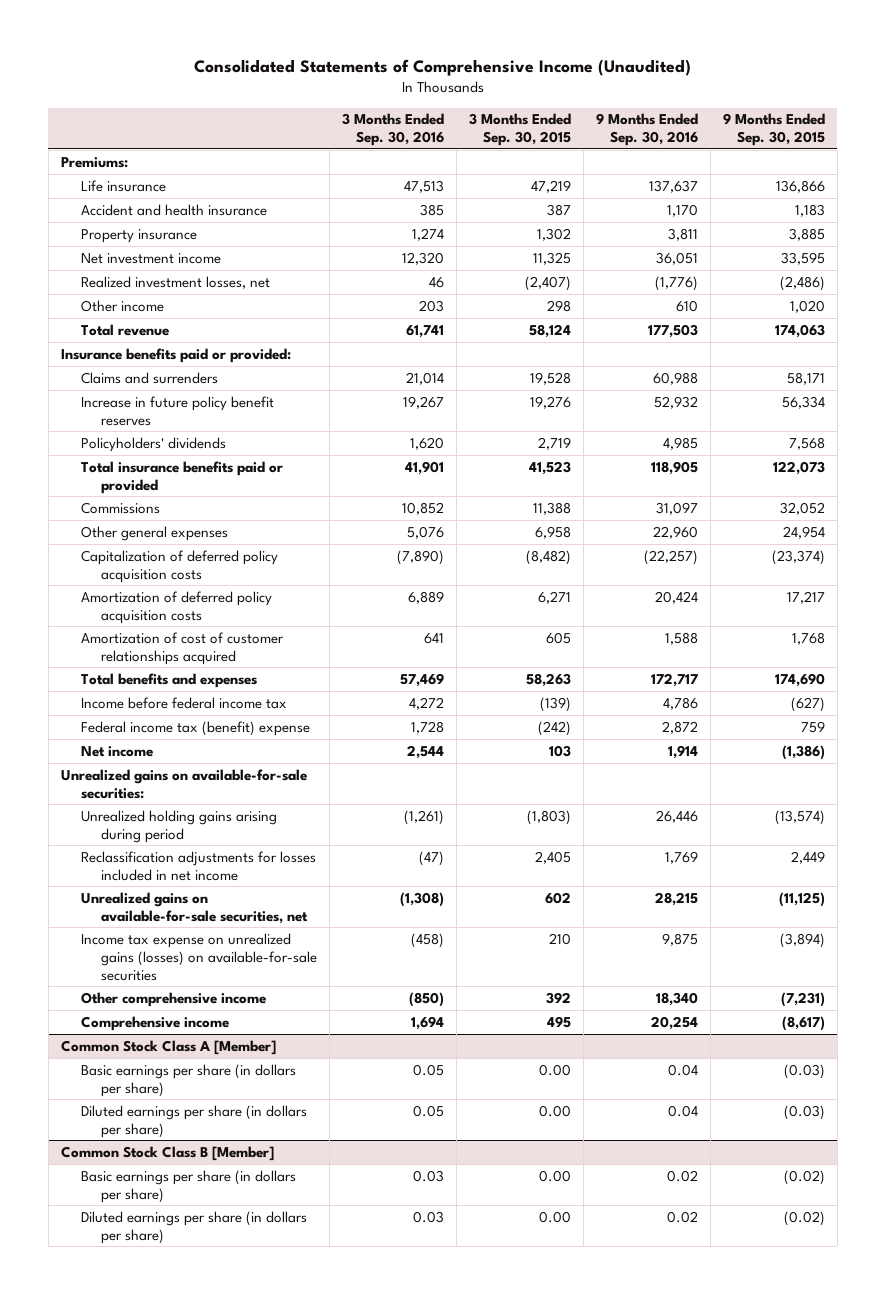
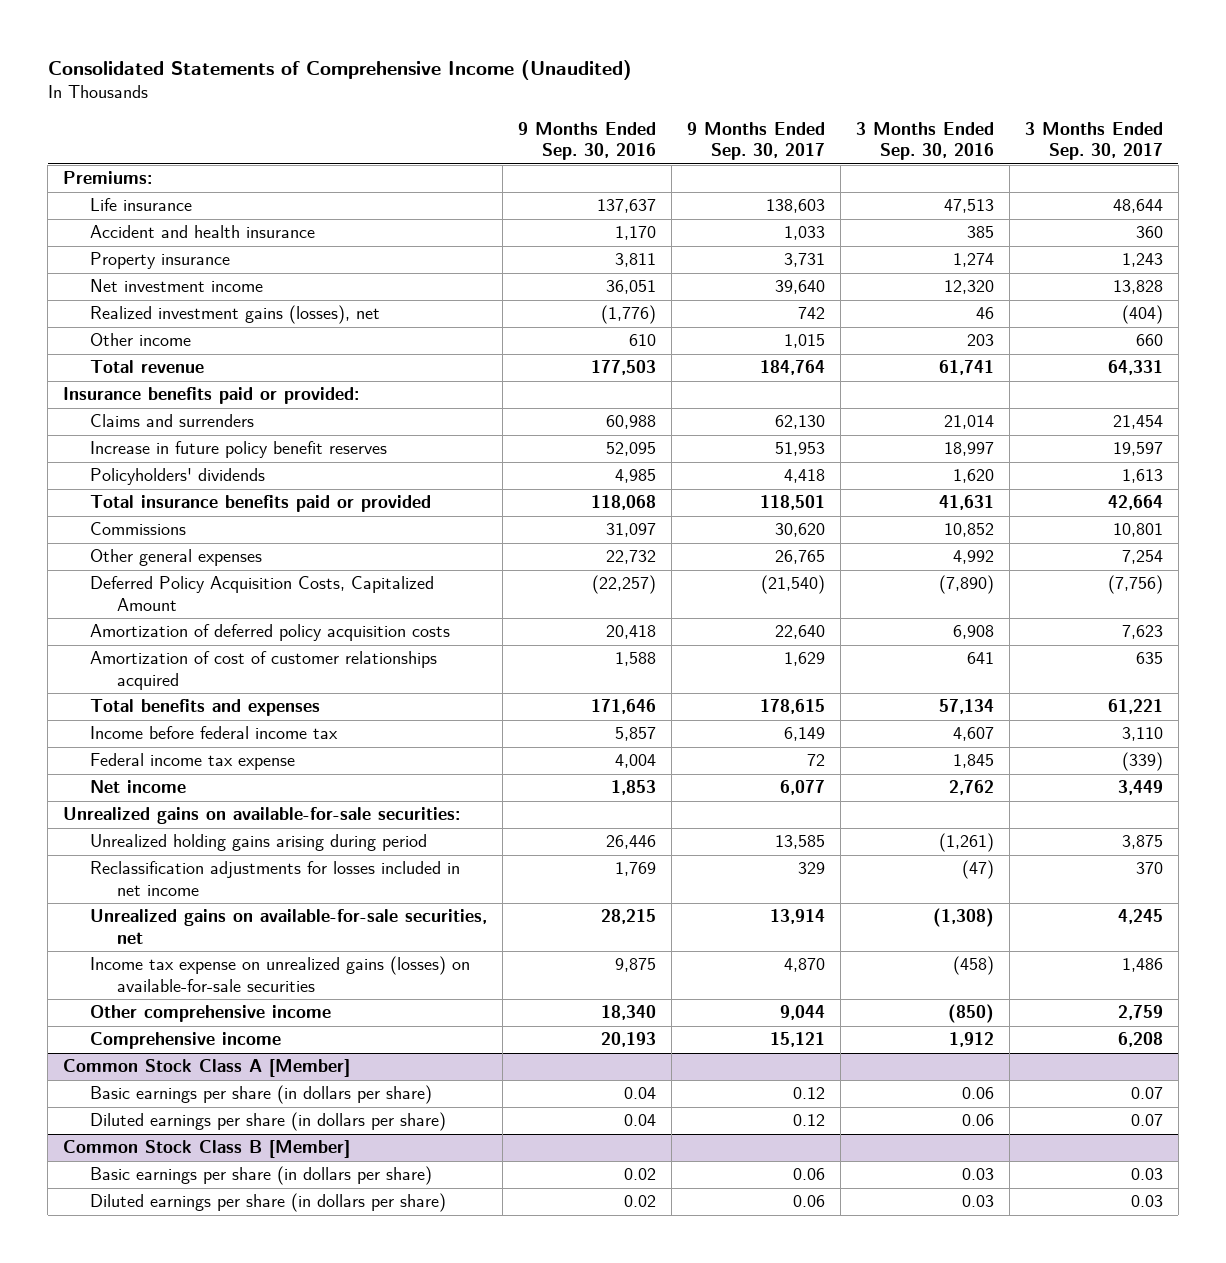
[468,113,571,147] 3 Months Ended Sep. 30, 2015 -> none
[722,113,825,147] 9 Months Ended Sep. 30, 2015 -> none
none -> [687,121,826,161] 9 Months Ended Sep. 30, 2017
none -> [1025,121,1164,161] 3 Months Ended Sep. 30, 2017
[80,275,270,289] Realized investment losses, net -> [90,305,381,325] Realized investment gains (losses), net
[402,395,444,409] 19,267 -> [944,442,995,457] 18,997
[653,395,698,409] 52,932 -> [606,442,657,457] 52,095
[404,460,444,475] 41,901 -> [939,495,995,511] 41,631
[650,460,698,475] 118,905 -> [591,495,657,511] 118,068
[406,525,444,539] 5,076 -> [953,550,995,565] 4,992
[652,525,698,539] 22,960 -> [606,550,657,565] 22,732
[80,549,278,583] Capitalization of deferred policy acquisition costs -> [90,576,435,611] Deferred Policy Acquisition Costs, Capitalized Amount
[407,590,444,604] 6,889 -> [953,625,995,640] 6,908
[654,590,698,604] 20,424 -> [606,625,657,640] 20,418
[399,672,444,687] 57,469 -> [939,699,995,715] 57,134
[650,672,698,687] 172,717 -> [591,699,657,715] 171,646
[408,696,444,710] 4,272 -> [953,727,995,742] 4,607
[662,696,698,710] 4,786 -> [615,727,657,742] 5,857
[80,720,310,736] Federal income tax (benefit) expense -> [90,753,296,771] Federal income tax expense
[410,720,444,734] 1,728 -> [953,754,995,769] 1,845
[661,720,698,734] 2,872 -> [615,754,657,769] 4,004
[406,744,444,759] 2,544 -> [949,780,995,796] 2,762
[667,744,698,759] 1,914 -> [611,780,657,796] 1,853
[410,1015,444,1030] 1,694 -> [949,1032,995,1048] 1,912
[650,1015,698,1030] 20,254 -> [601,1032,657,1048] 20,193
[412,1063,444,1076] 0.05 -> [962,1087,995,1100] 0.06
[412,1104,444,1117] 0.05 -> [962,1114,995,1127] 0.06

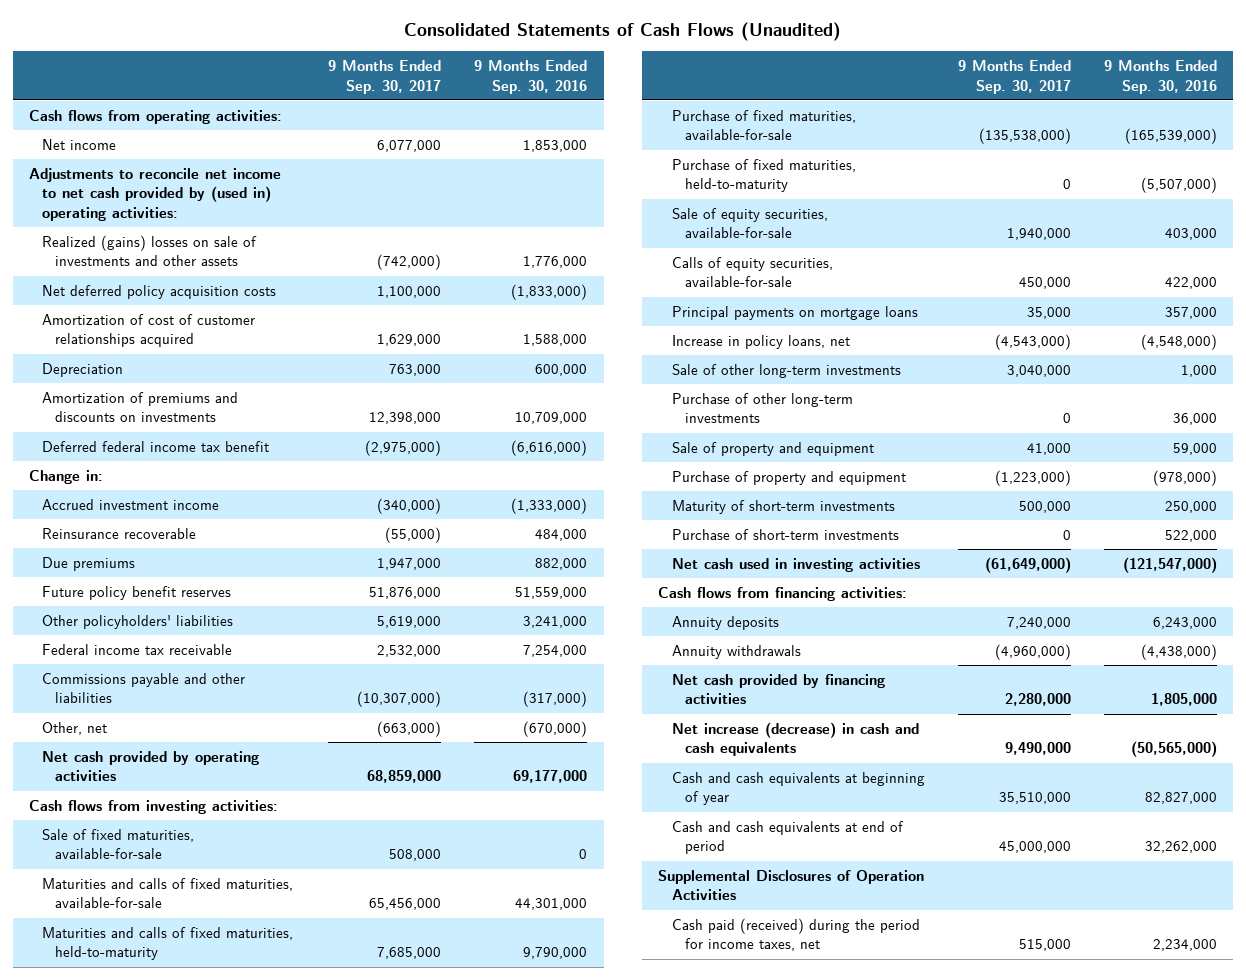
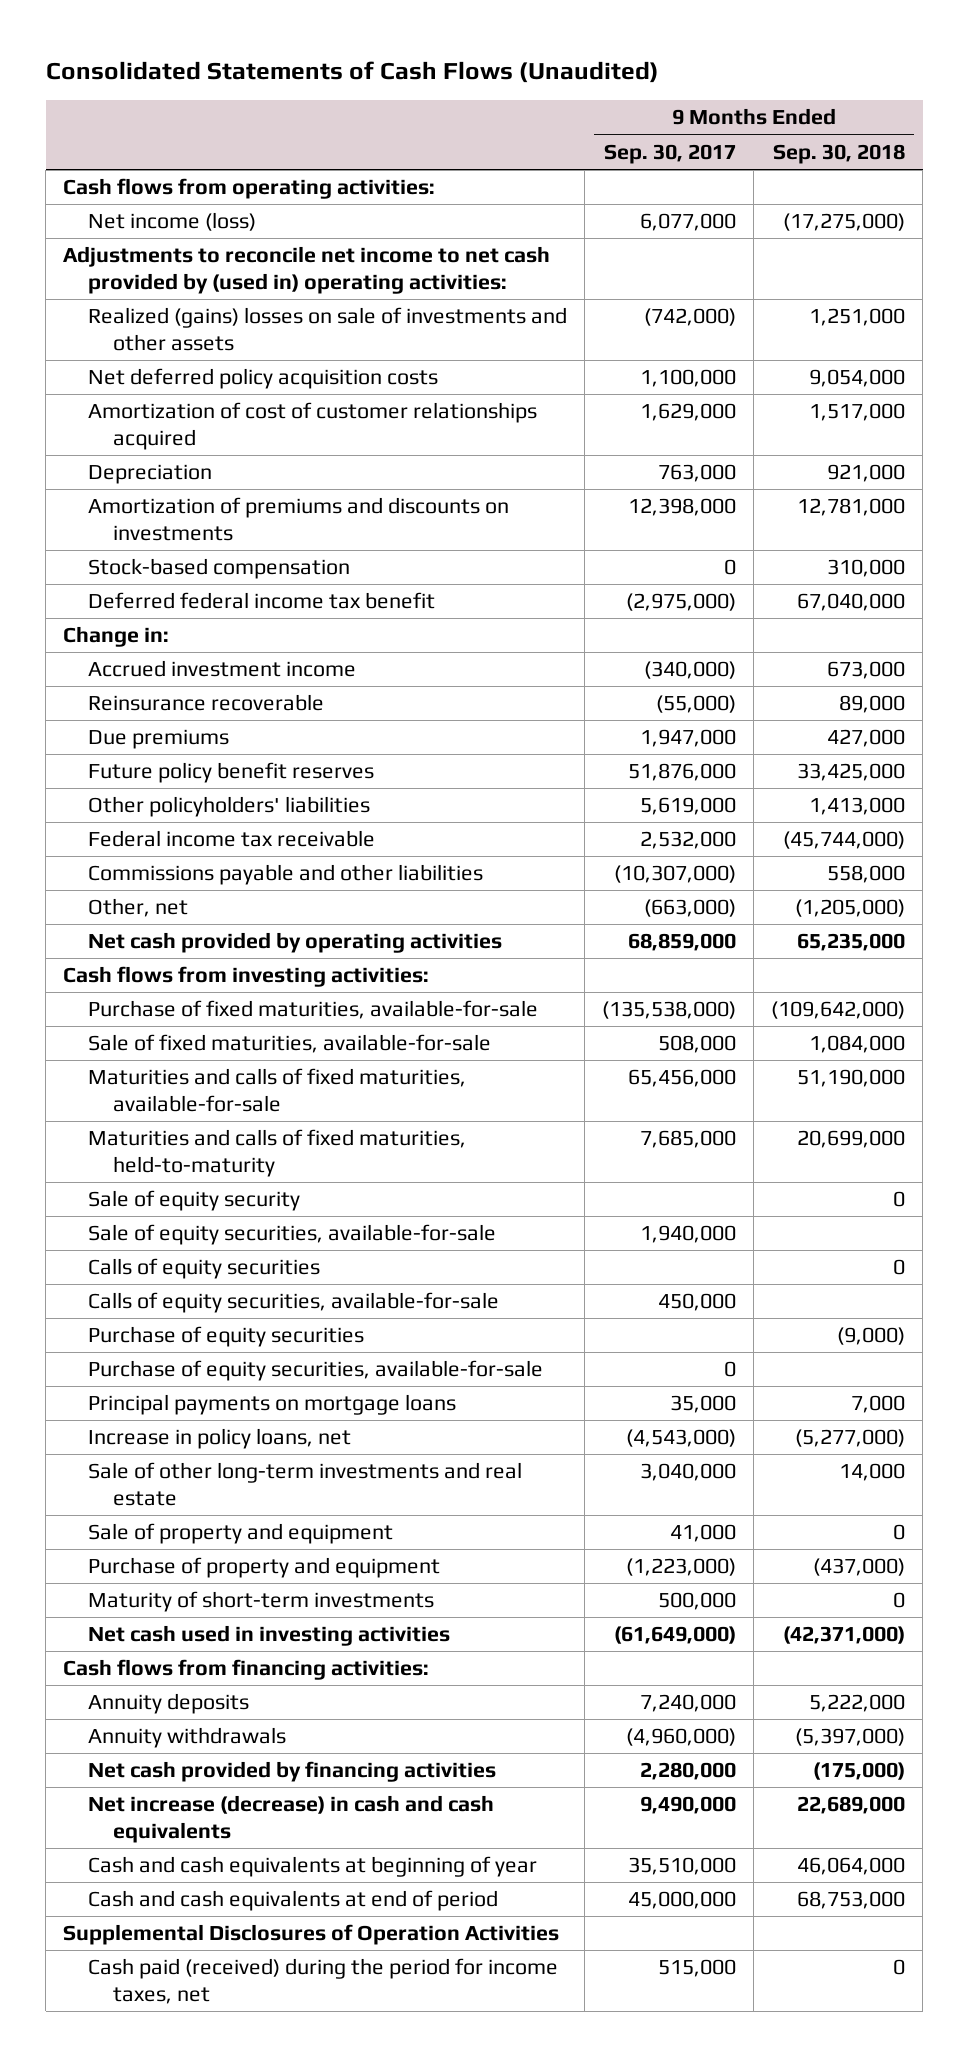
[474,60,588,94] 9 Months Ended Sep. 30, 2016 -> none
none -> [773,143,906,164] Sep. 30, 2018
[42,138,117,150] Net income -> [88,212,257,232] Net income (loss)
none -> [88,558,351,580] Stock-based compensation
[671,109,856,141] Purchase of fixed maturities, available-for-sale -> [88,1000,539,1020] Purchase of fixed maturities, available-for-sale
[671,158,856,193] Purchase of fixed maturities, held-to-maturity -> none
none -> [88,1190,301,1212] Sale of equity security
none -> [88,1258,321,1280] Calls of equity securities
none -> [88,1326,365,1348] Purchase of equity securities
none -> [88,1360,544,1382] Purchase of equity securities, available-for-sale
[671,392,853,424] Purchase of other long-term investments -> none
[671,363,901,378] Sale of other long-term investments -> [88,1462,523,1506] Sale of other long-term investments and real estate
[671,528,899,540] Purchase of short-term investments -> none

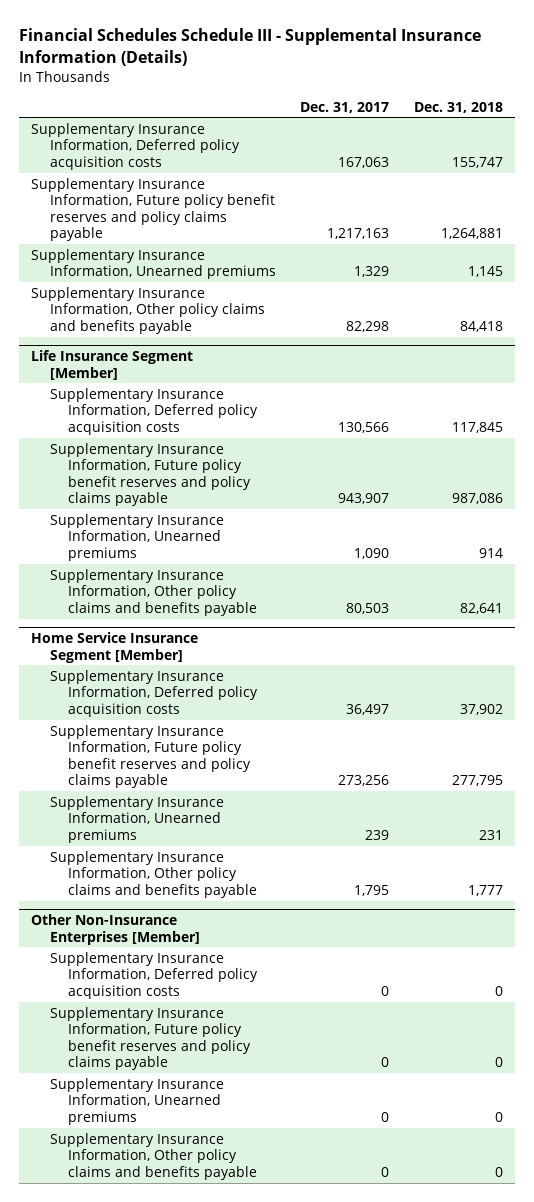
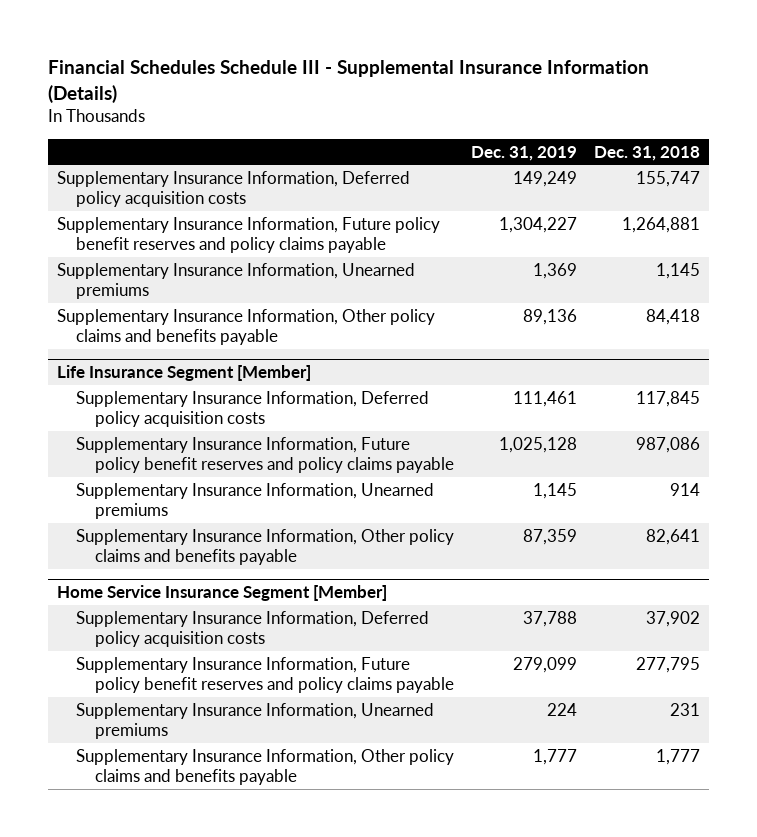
[300,101,390,113] Dec. 31, 2017 -> none
none -> [471,145,578,161] Dec. 31, 2019
[31,913,200,945] Other Non-Insurance Enterprises [Member] -> none
[49,951,259,999] Supplementary Insurance Information, Deferred policy acquisition costs -> none
[49,1006,252,1071] Supplementary Insurance Information, Future policy benefit reserves and policy claims payable -> none
[49,1077,224,1125] Supplementary Insurance Information, Unearned premiums -> none
[49,1132,258,1180] Supplementary Insurance Information, Other policy claims and benefits payable -> none

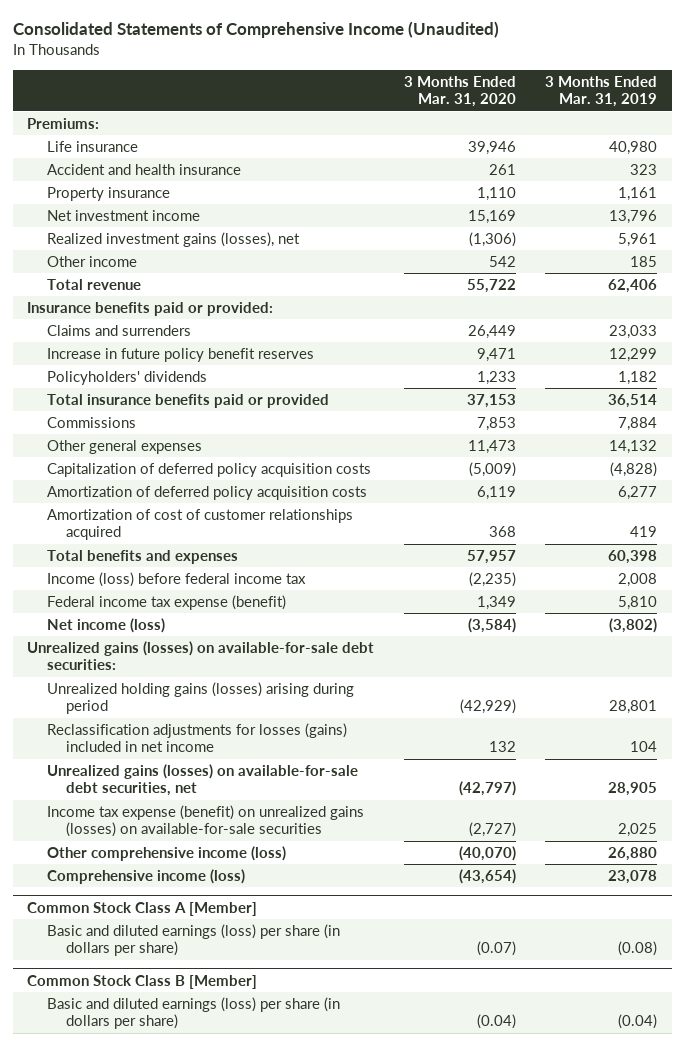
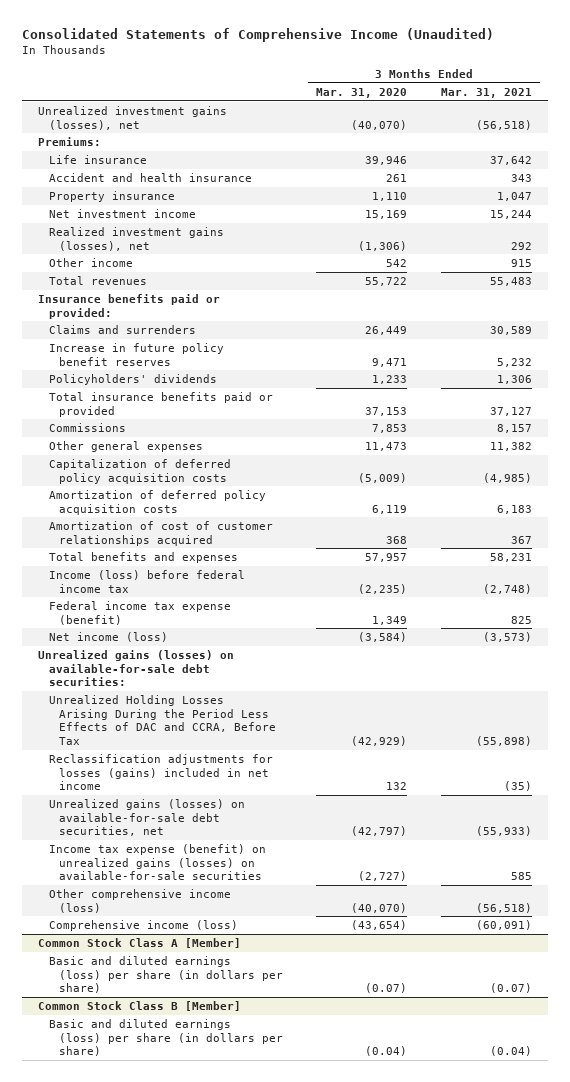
[545,75,658,108] 3 Months Ended Mar. 31, 2019 -> none
none -> [440,87,532,98] Mar. 31, 2021
none -> [38,105,228,130] Unrealized investment gains (losses), net
[46,278,141,290] Total revenue -> [48,275,147,285] Total revenues
[46,681,354,715] Unrealized holding gains (losses) arising during period -> [48,694,277,745] Unrealized Holding Losses Arising During the Period Less Effects of DAC and CCRA, Before Tax

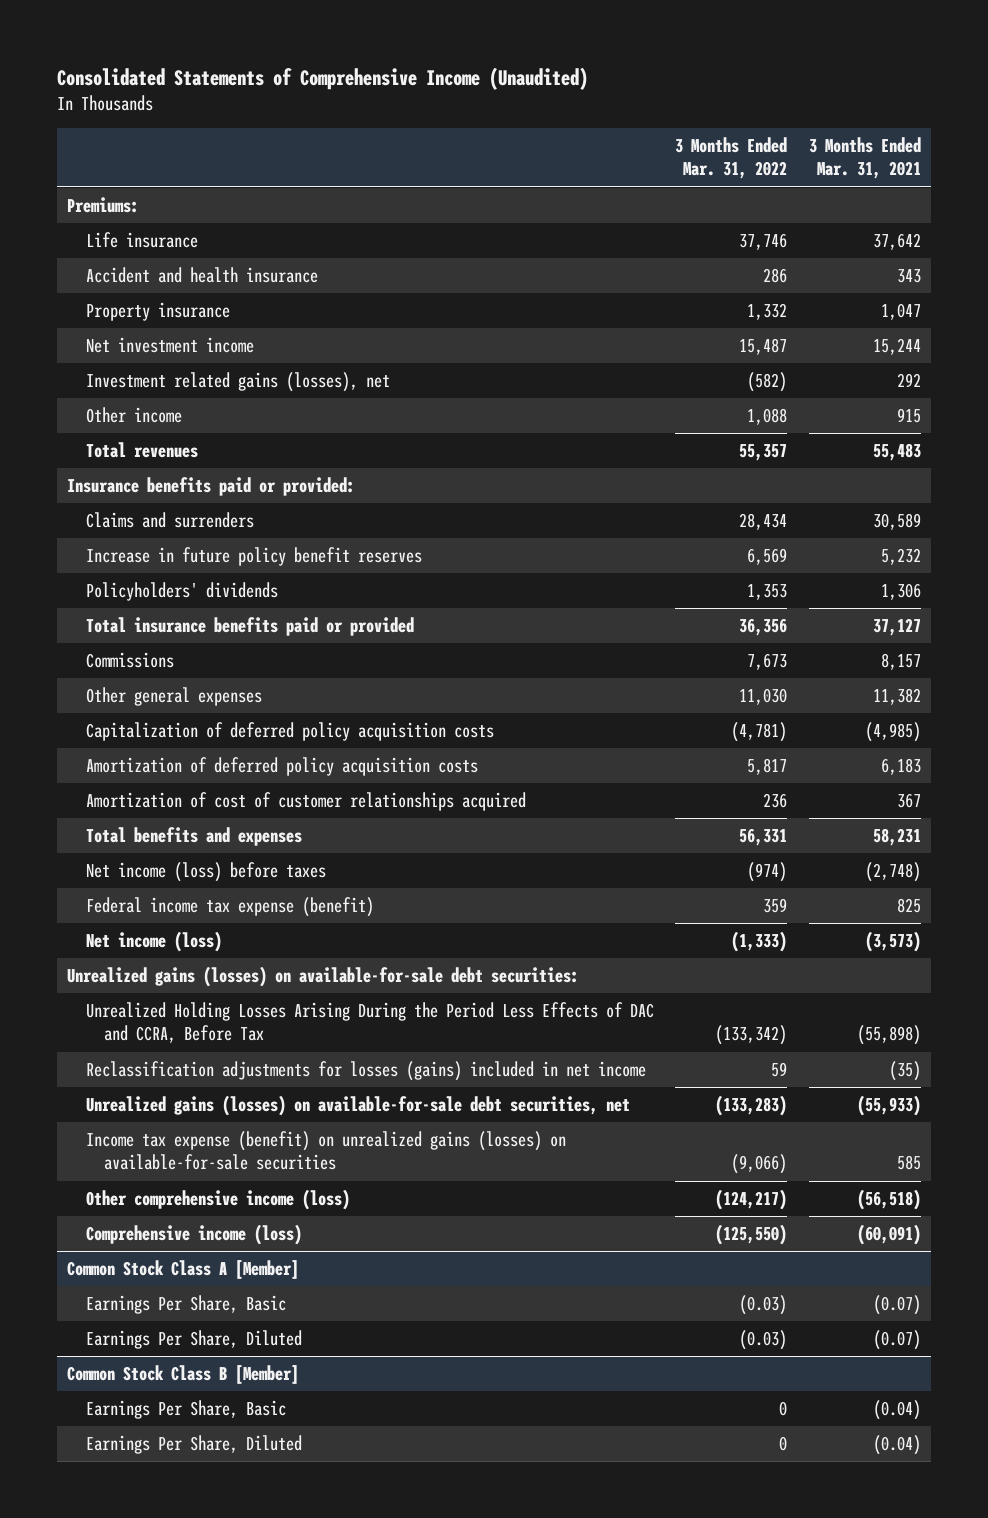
[316,87,408,98] Mar. 31, 2020 -> none
none -> [675,136,788,180] 3 Months Ended Mar. 31, 2022
[38,105,228,130] Unrealized investment gains (losses), net -> none
[48,226,224,251] Realized investment gains (losses), net -> [85,372,390,393] Investment related gains (losses), net
[48,569,245,593] Income (loss) before federal income tax -> [85,862,326,883] Net income (loss) before taxes
[48,955,284,994] Basic and diluted earnings (loss) per share (in dollars per share) -> none
none -> [85,1295,286,1315] Earnings Per Share, Basic
none -> [85,1330,302,1350] Earnings Per Share, Diluted
[48,1018,284,1057] Basic and diluted earnings (loss) per share (in dollars per share) -> none
none -> [85,1400,286,1420] Earnings Per Share, Basic
none -> [85,1435,302,1455] Earnings Per Share, Diluted

